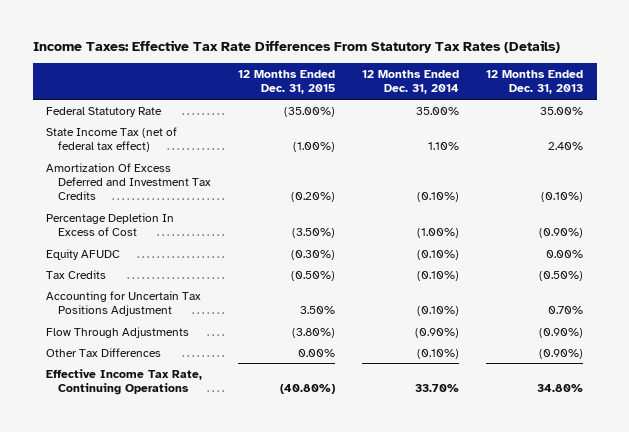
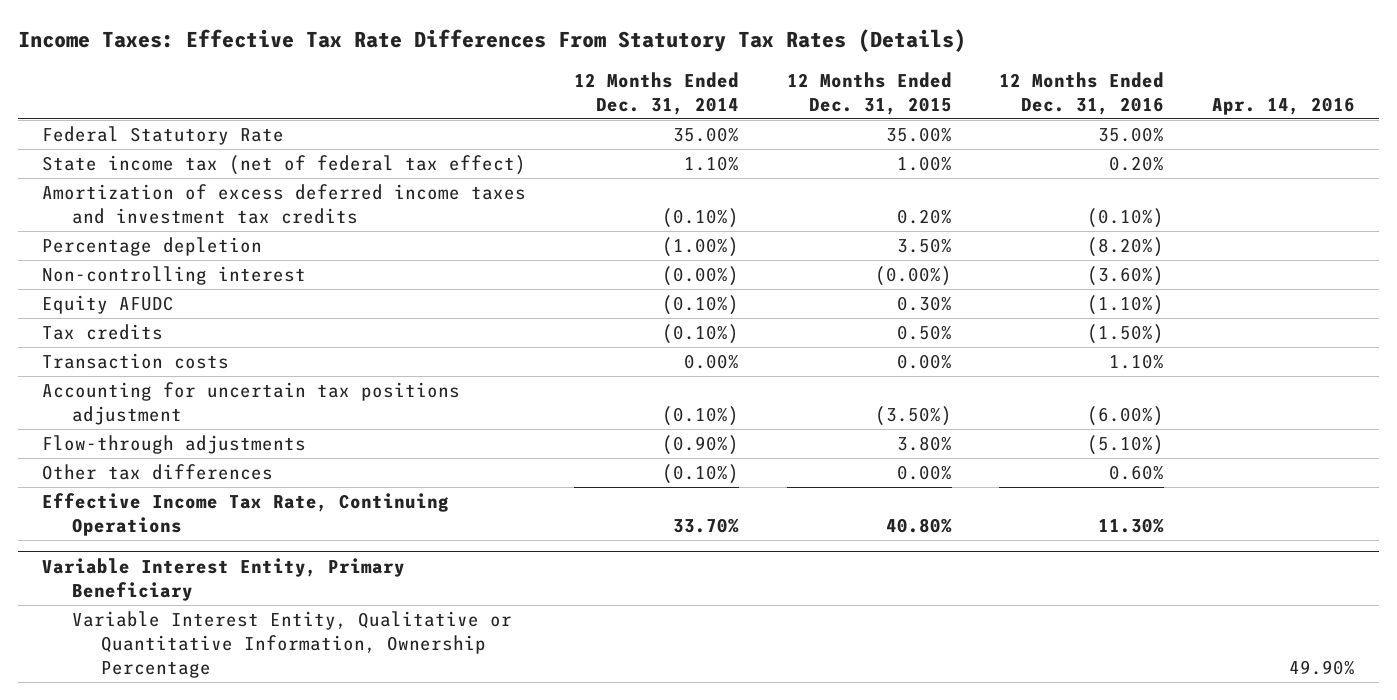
[486,70,584,95] 12 Months Ended Dec. 31, 2013 -> none
none -> [999,72,1165,116] 12 Months Ended Dec. 31, 2016
none -> [1212,97,1356,116] Apr. 14, 2016
[283,106,335,117] (35.00%) -> [885,127,952,143] 35.00%
[46,126,178,153] State Income Tax (net of federal tax effect) -> [42,155,527,176] State income tax (net of federal tax effect)
[292,142,335,153] (1.00%) -> [896,156,952,172] 1.00%
[46,162,211,201] Amortization Of Excess Deferred and Investment Tax Credits -> [42,184,527,224] Amortization of excess deferred income taxes and investment tax credits
[290,192,335,203] (0.20%) -> [896,208,952,224] 0.20%
[46,212,175,237] Percentage Depletion In Excess of Cost -> [42,237,263,257] Percentage depletion
[291,228,335,239] (3.50%) -> [896,238,952,254] 3.50%
none -> [42,266,307,286] Non-controlling interest
[290,249,335,260] (0.30%) -> [896,296,952,312] 0.30%
[46,269,107,279] Tax Credits -> [42,324,164,341] Tax credits
[290,270,335,281] (0.50%) -> [896,325,952,341] 0.50%
none -> [42,353,230,370] Transaction costs
[46,290,202,317] Accounting for Uncertain Tax Positions Adjustment -> [42,382,461,425] Accounting for uncertain tax positions adjustment
[299,306,335,315] 3.50% -> [874,405,952,426] (3.50%)
[46,326,190,338] Flow Through Adjustments -> [42,435,307,455] Flow-through adjustments
[291,327,335,338] (3.80%) -> [896,436,952,452] 3.80%
[46,347,162,357] Other Tax Differences -> [42,464,274,481] Other tax differences
[279,384,335,395] (40.80%) -> [885,517,952,533] 40.80%
none -> [42,557,406,601] Variable Interest Entity, Primary Beneficiary
none -> [71,611,512,678] Variable Interest Entity, Qualitative or Quantitative Information, Ownership Percentage

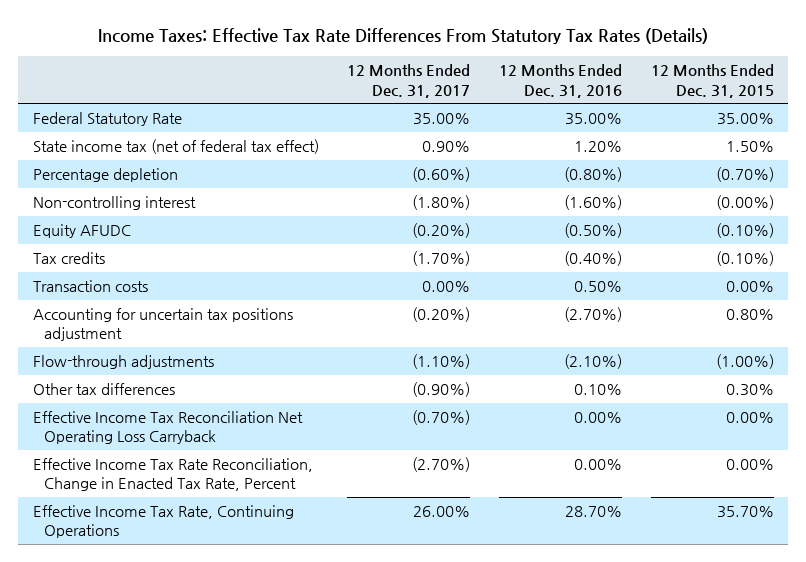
[573,72,739,116] 12 Months Ended Dec. 31, 2014 -> none
[1212,97,1356,116] Apr. 14, 2016 -> none
none -> [347,64,471,98] 12 Months Ended Dec. 31, 2017
[42,184,527,224] Amortization of excess deferred income taxes and investment tax credits -> none
[42,557,406,601] Variable Interest Entity, Primary Beneficiary -> none
[71,611,512,678] Variable Interest Entity, Qualitative or Quantitative Information, Ownership Percentage -> none
[896,156,952,172] 1.00% -> [725,141,774,153] 1.50%
[1109,156,1165,172] 0.20% -> [574,141,623,153] 1.20%
[896,238,952,254] 3.50% -> [715,167,774,183] (0.70%)
[1087,237,1165,258] (8.20%) -> [564,167,623,183] (0.80%)
[1087,266,1165,287] (3.60%) -> [564,195,623,211] (1.60%)
[896,296,952,312] 0.30% -> [715,223,774,239] (0.10%)
[1087,295,1165,316] (1.10%) -> [564,223,623,239] (0.50%)
[896,325,952,341] 0.50% -> [715,251,774,267] (0.10%)
[1087,324,1165,345] (1.50%) -> [564,251,623,267] (0.40%)
[1109,354,1165,370] 1.10% -> [574,281,623,293] 0.50%
[874,405,952,426] (3.50%) -> [725,309,774,321] 0.80%
[1087,405,1165,426] (6.00%) -> [564,307,623,323] (2.70%)
[896,436,952,452] 3.80% -> [715,354,774,370] (1.00%)
[1087,435,1165,456] (5.10%) -> [564,354,623,370] (2.10%)
[896,465,952,481] 0.00% -> [725,384,774,397] 0.30%
[1109,465,1165,481] 0.60% -> [574,384,623,396] 0.10%
none -> [32,411,303,445] Effective Income Tax Reconciliation Net Operating Loss Carryback
none -> [32,458,313,492] Effective Income Tax Rate Reconciliation, Change in Enacted Tax Rate, Percent
[885,517,952,533] 40.80% -> [716,506,774,519] 35.70%
[1098,517,1165,533] 11.30% -> [565,506,623,518] 28.70%

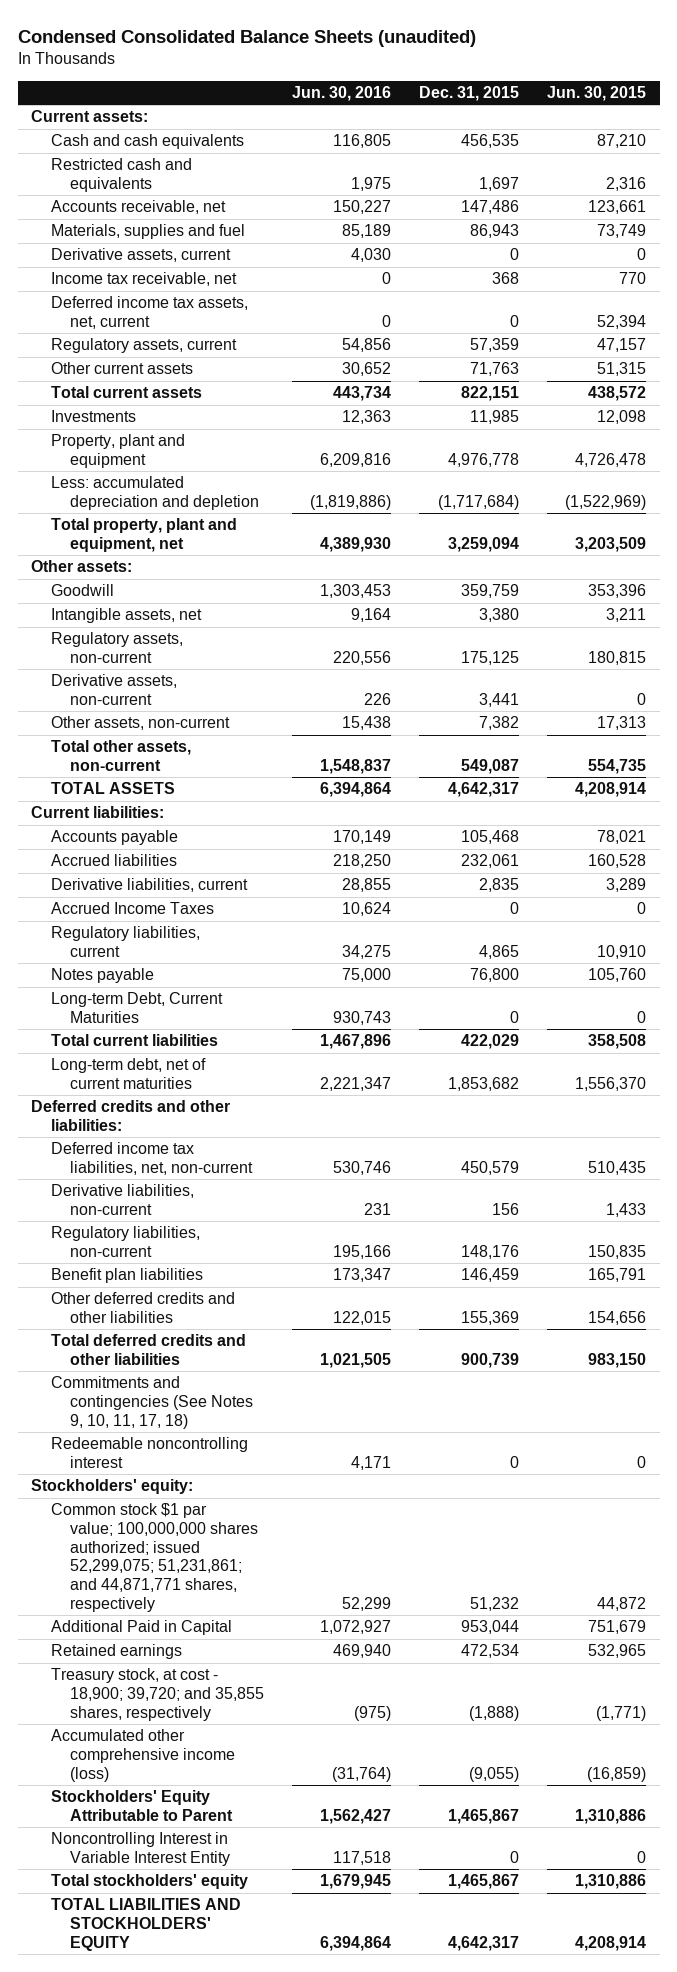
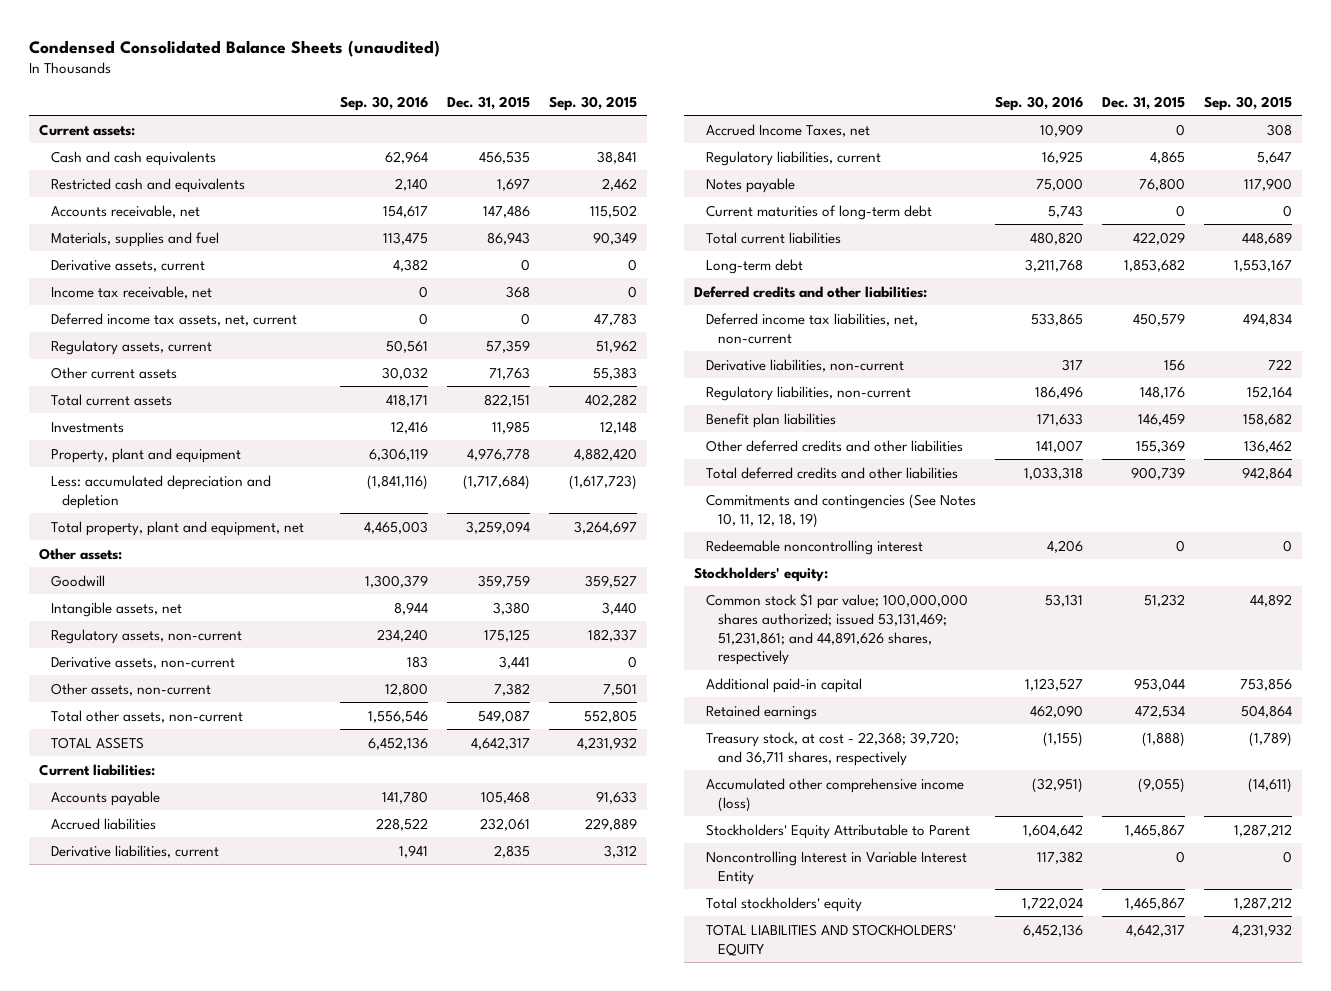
[291,86,391,102] Jun. 30, 2016 -> none
[546,86,646,102] Jun. 30, 2015 -> none
none -> [339,95,428,111] Sep. 30, 2016
none -> [549,95,638,111] Sep. 30, 2015
[50,902,214,915] Accrued Income Taxes -> [705,123,870,137] Accrued Income Taxes, net
[50,992,223,1024] Long-term Debt, Current Maturities -> [705,204,932,220] Current maturities of long-term debt
[50,1058,206,1090] Long-term debt, net of current maturities -> [705,258,803,274] Long-term debt
[50,1376,253,1429] Commitments and contingencies (See Notes 9, 10, 11, 17, 18) -> [705,493,976,528] Commitments and contingencies (See Notes 10, 11, 12, 18, 19)
[50,1503,258,1612] Common stock $1 par value; 100,000,000 shares authorized; issued 52,299,075; 51,231,861; and 44,871,771 shares, respectively -> [705,592,968,666] Common stock $1 par value; 100,000,000 shares authorized; issued 53,131,469; 51,231,861; and 44,891,626 shares, respectively
[50,1620,232,1636] Additional Paid in Capital -> [705,677,862,693] Additional paid-in capital
[50,1668,264,1721] Treasury stock, at cost - 18,900; 39,720; and 35,855 shares, respectively -> [705,731,959,766] Treasury stock, at cost - 22,368; 39,720; and 36,711 shares, respectively

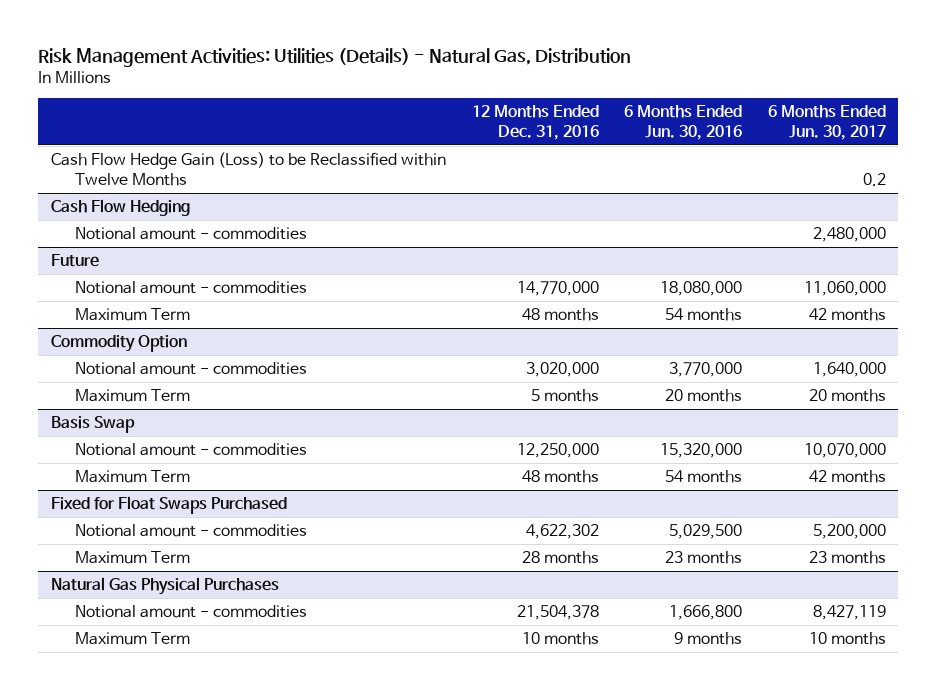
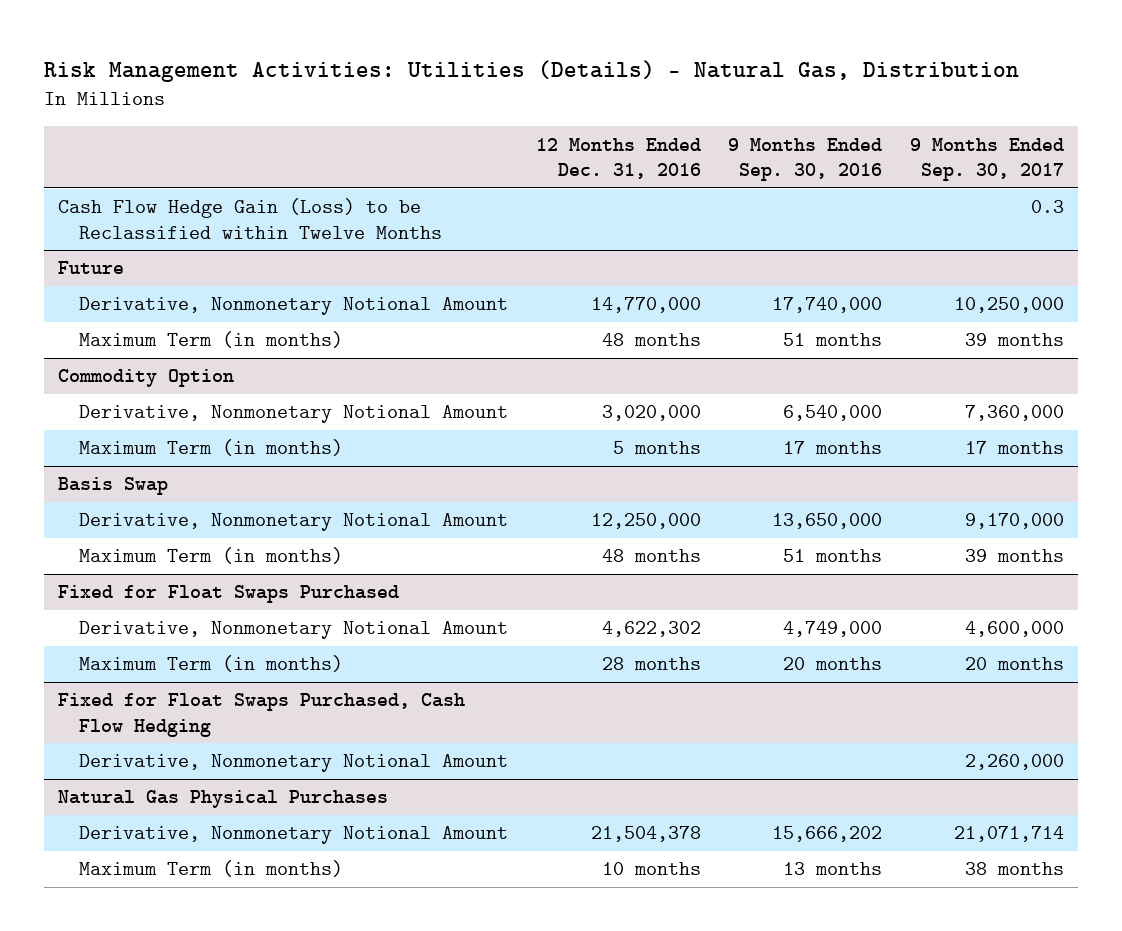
[624,105,743,140] 6 Months Ended Jun. 30, 2016 -> none
[767,105,886,140] 6 Months Ended Jun. 30, 2017 -> none
none -> [728,137,883,182] 9 Months Ended Sep. 30, 2016
none -> [910,137,1065,182] 9 Months Ended Sep. 30, 2017
[51,198,191,216] Cash Flow Hedging -> none
[74,226,307,240] Notional amount - commodities -> none
[74,280,307,294] Notional amount - commodities -> [79,297,509,316] Derivative, Nonmonetary Notional Amount
[74,307,190,321] Maximum Term -> [79,331,344,349] Maximum Term (in months)
[74,361,307,375] Notional amount - commodities -> none
none -> [79,405,509,424] Derivative, Nonmonetary Notional Amount
[74,388,190,402] Maximum Term -> [79,439,344,457] Maximum Term (in months)
[74,442,307,456] Notional amount - commodities -> [79,513,509,532] Derivative, Nonmonetary Notional Amount
[74,469,190,483] Maximum Term -> [79,547,344,565] Maximum Term (in months)
[74,523,307,537] Notional amount - commodities -> [79,621,509,640] Derivative, Nonmonetary Notional Amount
[74,550,190,564] Maximum Term -> [79,655,344,673] Maximum Term (in months)
none -> [57,693,465,737] Fixed for Float Swaps Purchased, Cash Flow Hedging
none -> [79,754,509,773] Derivative, Nonmonetary Notional Amount
[74,604,307,618] Notional amount - commodities -> [79,826,509,845] Derivative, Nonmonetary Notional Amount
[74,631,190,645] Maximum Term -> [79,860,344,878] Maximum Term (in months)

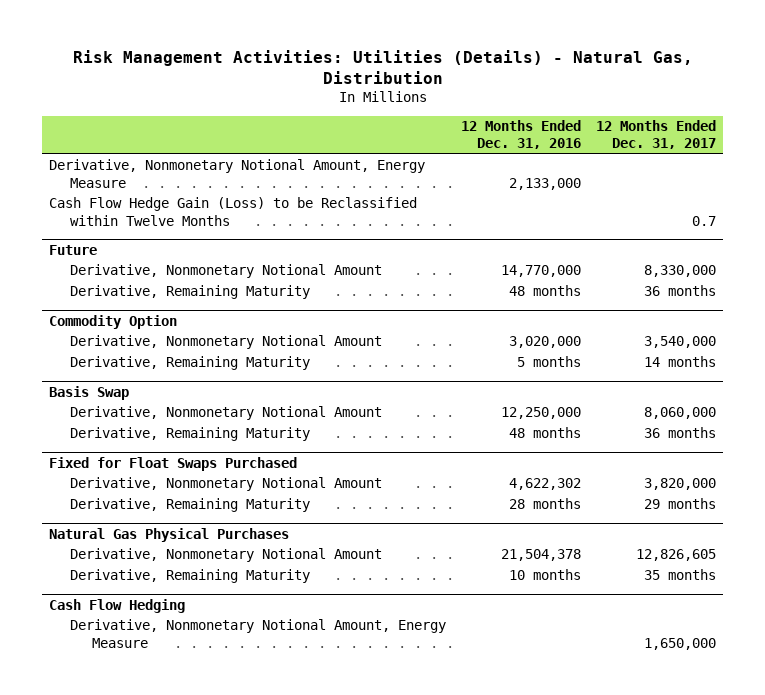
[728,137,883,182] 9 Months Ended Sep. 30, 2016 -> none
[910,137,1065,182] 9 Months Ended Sep. 30, 2017 -> none
none -> [596,119,717,150] 12 Months Ended Dec. 31, 2017
none -> [49,159,426,188] Derivative, Nonmonetary Notional Amount, Energy Measure
[79,331,344,349] Maximum Term (in months) -> [70,285,311,300] Derivative, Remaining Maturity
[79,439,344,457] Maximum Term (in months) -> [70,356,311,371] Derivative, Remaining Maturity
[79,547,344,565] Maximum Term (in months) -> [70,427,311,442] Derivative, Remaining Maturity
[57,693,465,737] Fixed for Float Swaps Purchased, Cash Flow Hedging -> none
[79,754,509,773] Derivative, Nonmonetary Notional Amount -> none
[79,655,344,673] Maximum Term (in months) -> [70,498,311,513] Derivative, Remaining Maturity
[79,860,344,878] Maximum Term (in months) -> [70,569,311,584] Derivative, Remaining Maturity
none -> [49,599,186,614] Cash Flow Hedging
none -> [70,619,447,648] Derivative, Nonmonetary Notional Amount, Energy Measure

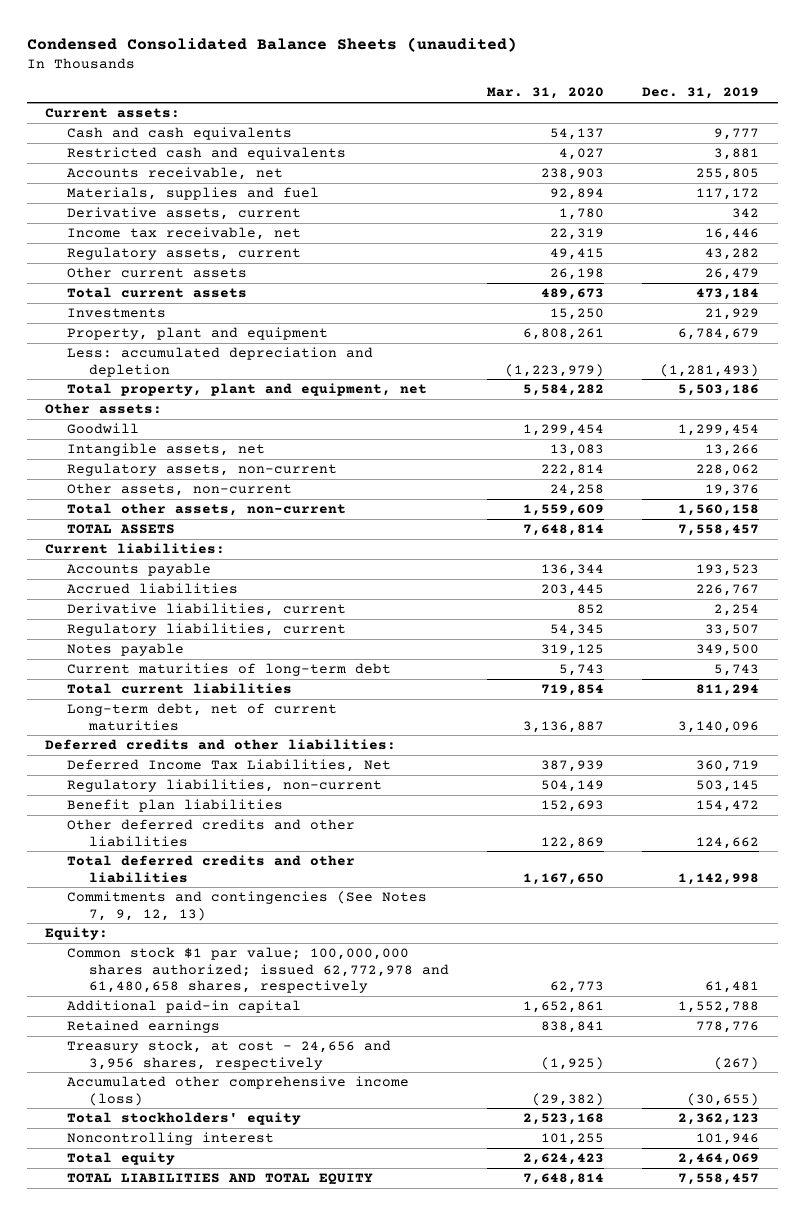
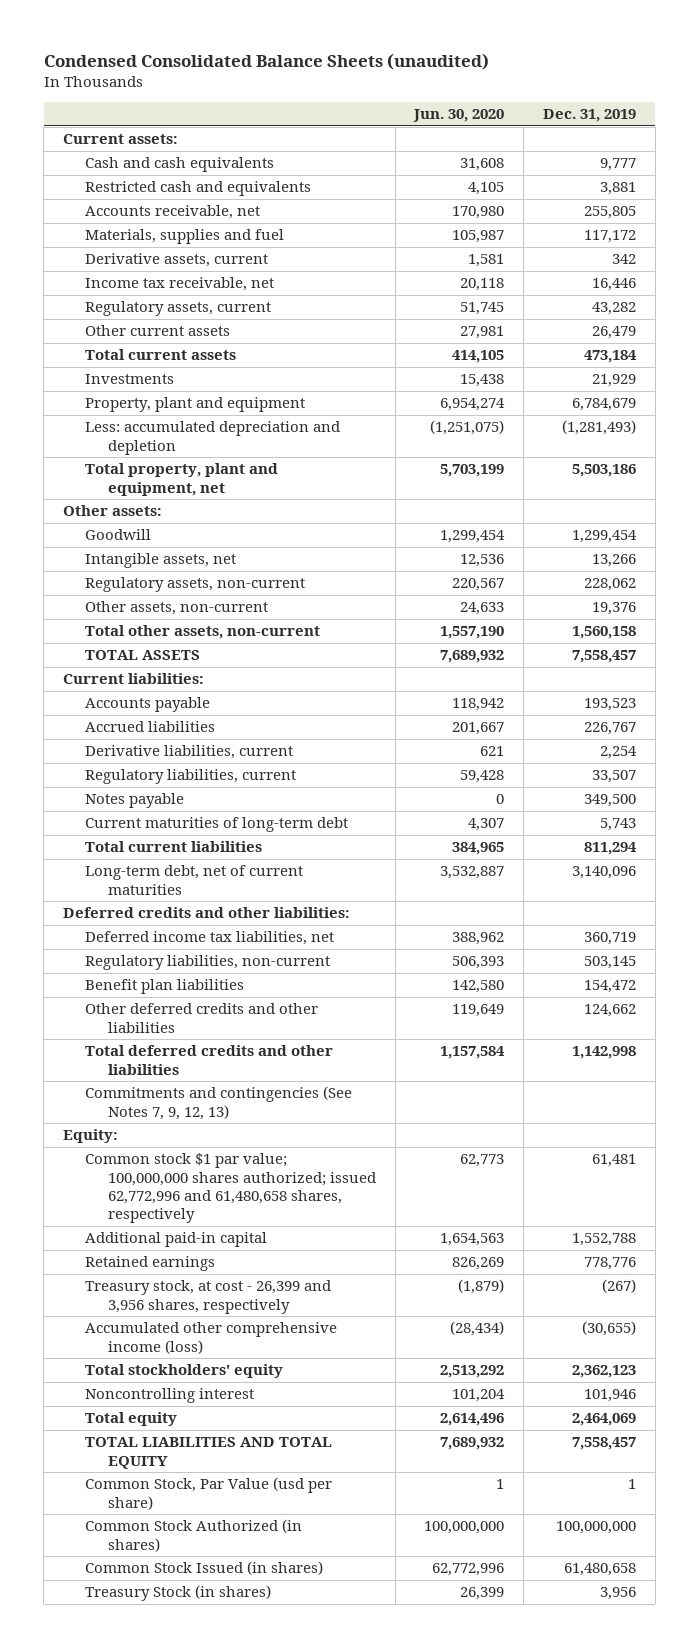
[487,87,605,100] Mar. 31, 2020 -> none
none -> [413,108,505,122] Jun. 30, 2020
[67,759,392,773] Deferred Income Tax Liabilities, Net -> [85,931,335,946] Deferred income tax liabilities, net
[67,947,450,994] Common stock $1 par value; 100,000,000 shares authorized; issued 62,772,978 and 61,480,658 shares, respectively -> [85,1153,376,1224] Common stock $1 par value; 100,000,000 shares authorized; issued 62,772,996 and 61,480,658 shares, respectively
[67,1040,392,1070] Treasury stock, at cost - 24,656 and 3,956 shares, respectively -> [85,1280,332,1314] Treasury stock, at cost - 26,399 and 3,956 shares, respectively
none -> [85,1477,333,1510] Common Stock, Par Value (usd per share)
none -> [85,1519,303,1552] Common Stock Authorized (in shares)
none -> [85,1561,324,1576] Common Stock Issued (in shares)
none -> [85,1585,272,1602] Treasury Stock (in shares)

